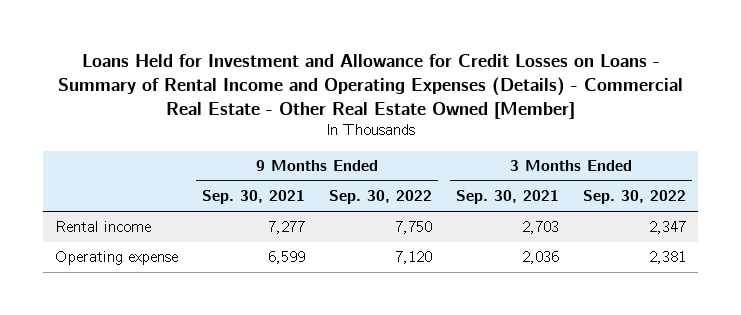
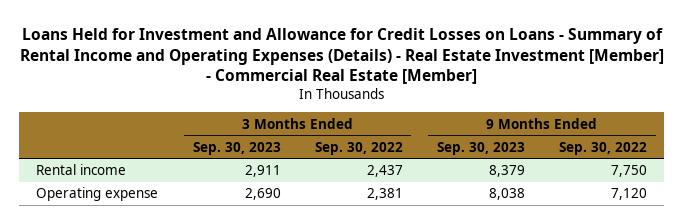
[57,54,683,119] Loans Held for Investment and Allowance for Credit Losses on Loans - Summary of Rental Income and Operating Expenses (Details) - Commercial Real Estate - Other Real Estate Owned [Member] -> [19,28,664,85] Loans Held for Investment and Allowance for Credit Losses on Loans - Summary of Rental Income and Operating Expenses (Details) - Real Estate Investment [Member] - Commercial Real Estate [Member]
[202,190,306,205] Sep. 30, 2021 -> none
[456,190,560,205] Sep. 30, 2021 -> none
none -> [192,141,281,155] Sep. 30, 2023
none -> [436,141,525,155] Sep. 30, 2023
[649,221,687,235] 2,347 -> [366,165,403,178] 2,437

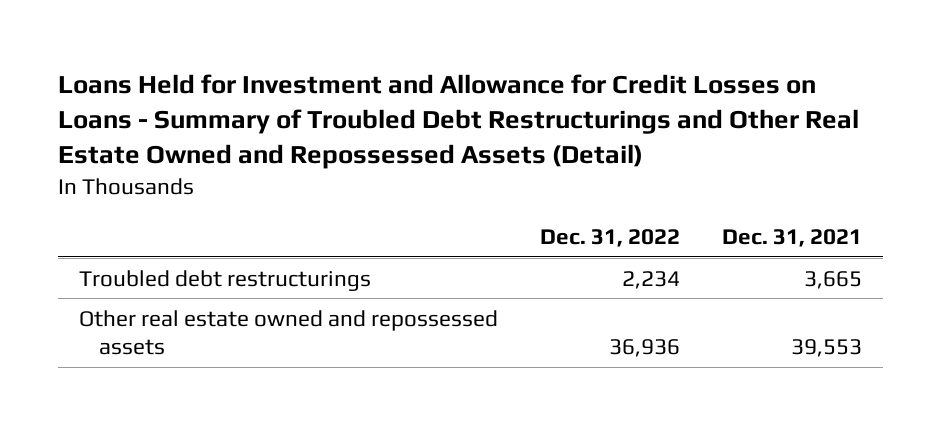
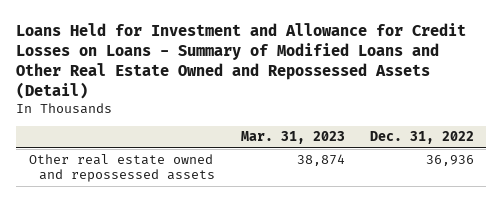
[58,74,860,170] Loans Held for Investment and Allowance for Credit Losses on Loans - Summary of Troubled Debt Restructurings and Other Real Estate Owned and Repossessed Assets (Detail) -> [15,22,466,99] Loans Held for Investment and Allowance for Credit Losses on Loans - Summary of Modified Loans and Other Real Estate Owned and Repossessed Assets (Detail)
[722,228,863,247] Dec. 31, 2021 -> none
none -> [240,131,345,145] Mar. 31, 2023
[79,269,372,291] Troubled debt restructurings -> none

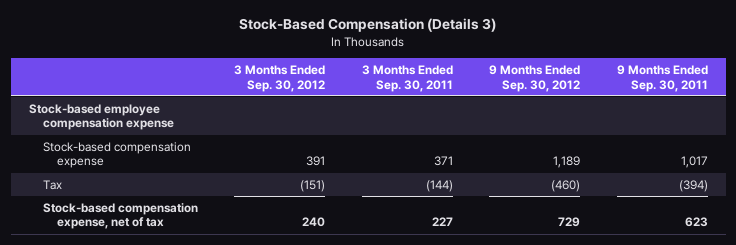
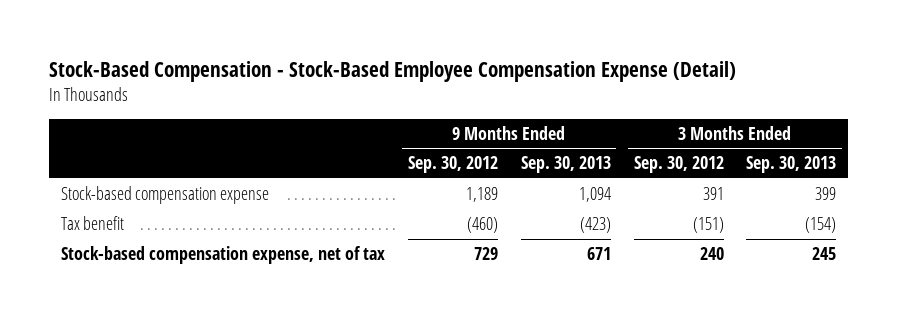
[239,18,497,33] Stock-Based Compensation (Details 3) -> [49,60,737,82] Stock-Based Compensation - Stock-Based Employee Compensation Expense (Detail)
[361,65,453,92] 3 Months Ended Sep. 30, 2011 -> none
[616,65,708,92] 9 Months Ended Sep. 30, 2011 -> none
none -> [520,156,611,174] Sep. 30, 2013
none -> [746,156,837,174] Sep. 30, 2013
[28,104,174,131] Stock-based employee compensation expense -> none
[42,180,62,191] Tax -> [60,216,124,231] Tax benefit

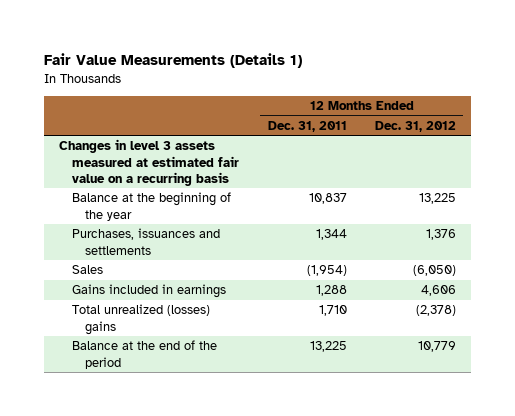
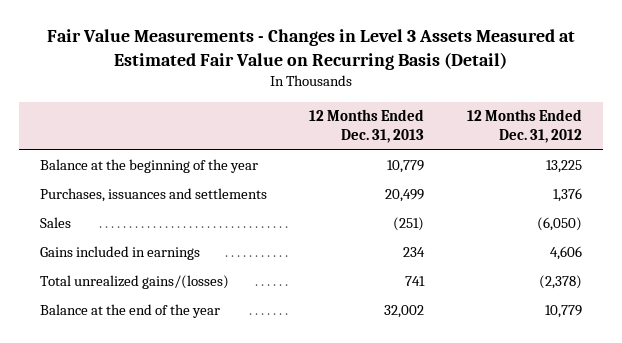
[44,52,303,68] Fair Value Measurements (Details 1) -> [46,29,575,70] Fair Value Measurements - Changes in Level 3 Assets Measured at Estimated Fair Value on Recurring Basis (Detail)
[267,121,347,133] Dec. 31, 2011 -> none
none -> [309,109,425,144] 12 Months Ended Dec. 31, 2013
[58,139,239,186] Changes in level 3 assets measured at estimated fair value on a recurring basis -> none
[71,304,210,335] Total unrealized (losses) gains -> [39,274,229,289] Total unrealized gains/(losses)
[71,340,217,369] Balance at the end of the period -> [39,303,220,318] Balance at the end of the year

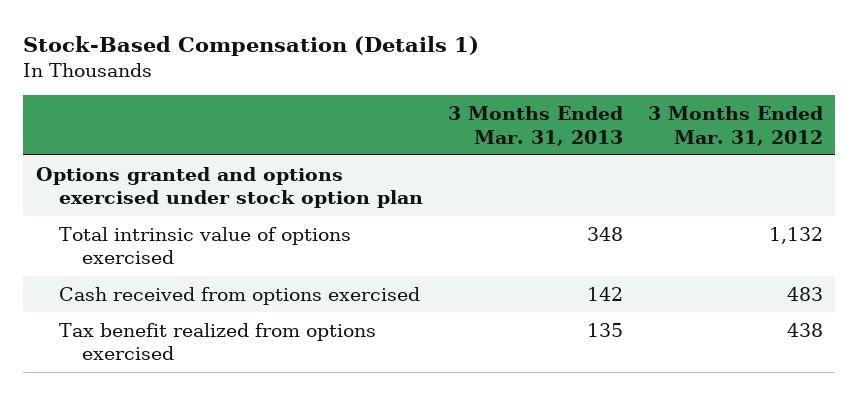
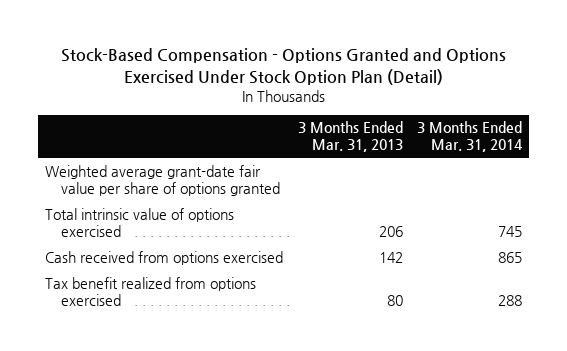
[23,35,480,56] Stock-Based Compensation (Details 1) -> [60,47,506,85] Stock-Based Compensation - Options Granted and Options Exercised Under Stock Option Plan (Detail)
[647,105,823,146] 3 Months Ended Mar. 31, 2012 -> none
none -> [416,121,523,153] 3 Months Ended Mar. 31, 2014
[35,166,423,209] Options granted and options exercised under stock option plan -> none
none -> [45,164,281,196] Weighted average grant-date fair value per share of options granted
[586,226,623,241] 348 -> [378,225,403,237] 206
[586,322,623,337] 135 -> [386,294,403,306] 80

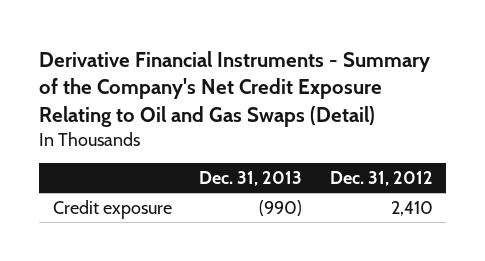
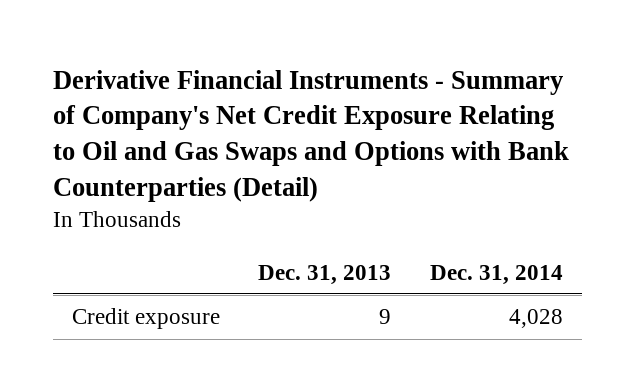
[38,50,430,127] Derivative Financial Instruments - Summary of the Company's Net Credit Exposure Relating to Oil and Gas Swaps (Detail) -> [52,69,569,202] Derivative Financial Instruments - Summary of Company's Net Credit Exposure Relating to Oil and Gas Swaps and Options with Bank Counterparties (Detail)
[329,171,433,187] Dec. 31, 2012 -> none
none -> [429,264,563,285] Dec. 31, 2014
[259,199,303,216] (990) -> [379,309,392,325] 9

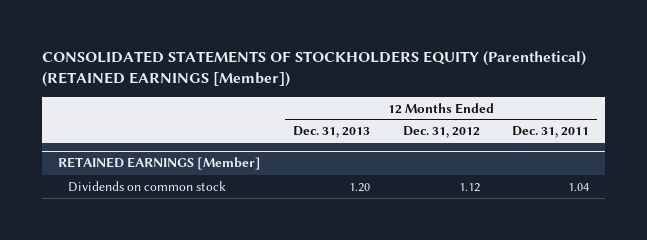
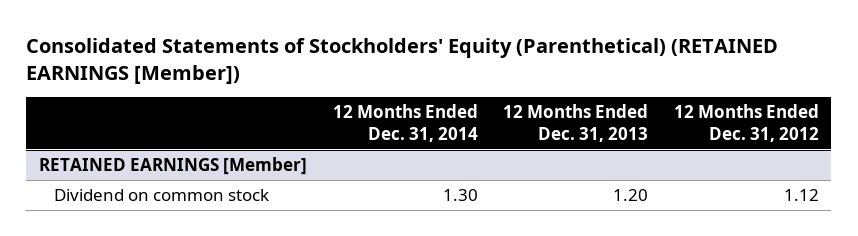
[41,51,586,88] CONSOLIDATED STATEMENTS OF STOCKHOLDERS EQUITY (Parenthetical) (RETAINED EARNINGS [Member]) -> [26,38,779,84] Consolidated Statements of Stockholders' Equity (Parenthetical) (RETAINED EARNINGS [Member])
[512,126,590,139] Dec. 31, 2011 -> none
none -> [332,104,478,143] 12 Months Ended Dec. 31, 2014
[68,180,227,192] Dividends on common stock -> [53,189,269,202] Dividend on common stock

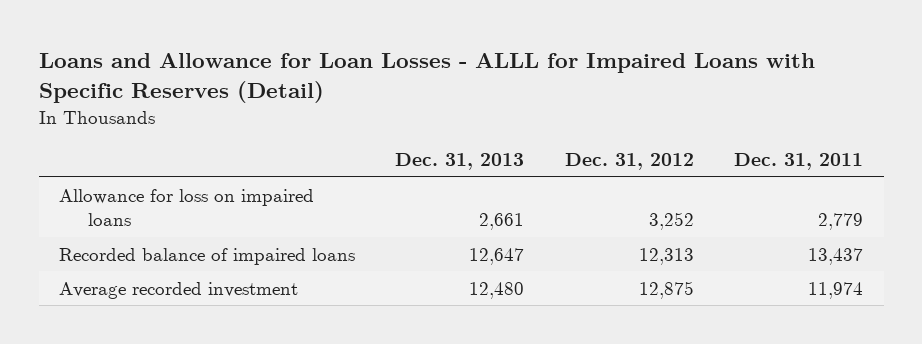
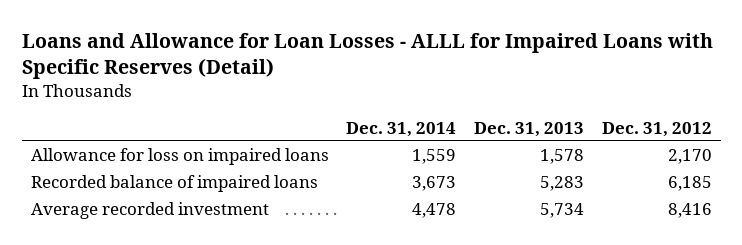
[734,153,864,171] Dec. 31, 2011 -> none
none -> [346,121,457,137] Dec. 31, 2014
[479,213,525,231] 2,661 -> [540,149,585,165] 1,578
[648,212,694,231] 3,252 -> [667,149,712,165] 2,170
[469,247,525,265] 12,647 -> [540,176,585,192] 5,283
[638,247,694,265] 12,313 -> [667,176,712,192] 6,185
[469,281,525,299] 12,480 -> [540,203,585,219] 5,734
[638,280,694,299] 12,875 -> [667,203,712,219] 8,416

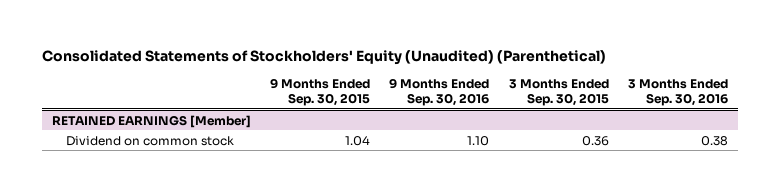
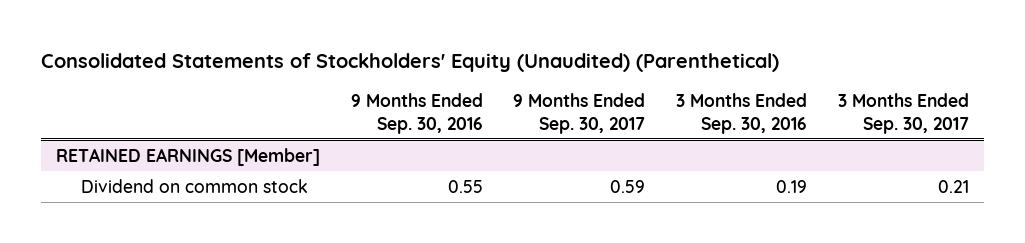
[270,77,371,106] 9 Months Ended Sep. 30, 2015 -> none
[508,78,609,106] 3 Months Ended Sep. 30, 2015 -> none
none -> [513,93,646,134] 9 Months Ended Sep. 30, 2017
none -> [837,93,969,134] 3 Months Ended Sep. 30, 2017
[467,135,490,146] 1.10 -> [447,179,483,193] 0.55
[701,135,729,146] 0.38 -> [775,179,807,193] 0.19

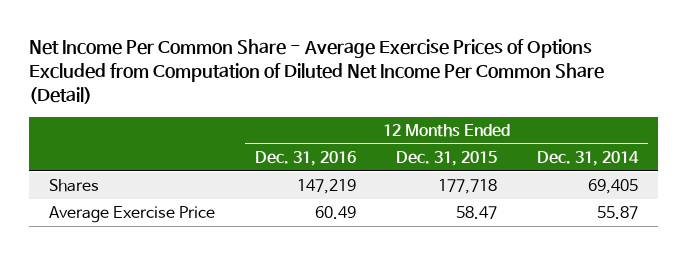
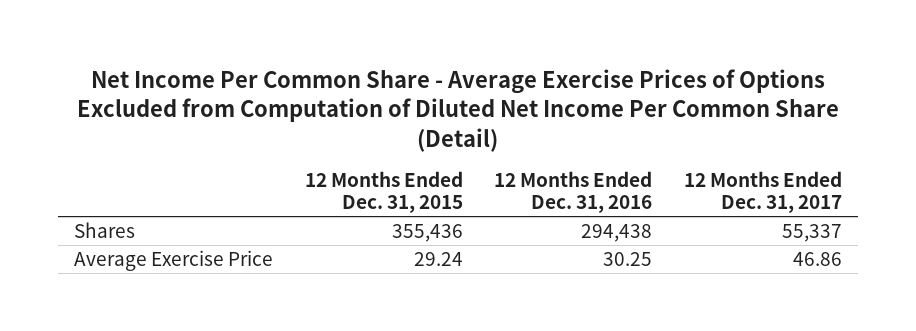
[537,150,640,166] Dec. 31, 2014 -> none
none -> [683,170,842,213] 12 Months Ended Dec. 31, 2017
[297,179,357,195] 147,219 -> [581,224,653,243] 294,438
[438,179,498,195] 177,718 -> [391,224,463,243] 355,436
[315,206,357,220] 60.49 -> [603,252,653,267] 30.25
[456,206,498,220] 58.47 -> [413,252,463,267] 29.24

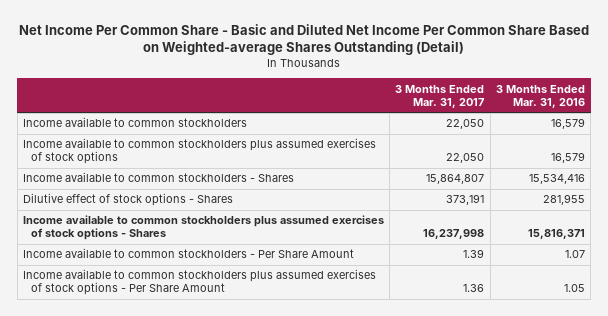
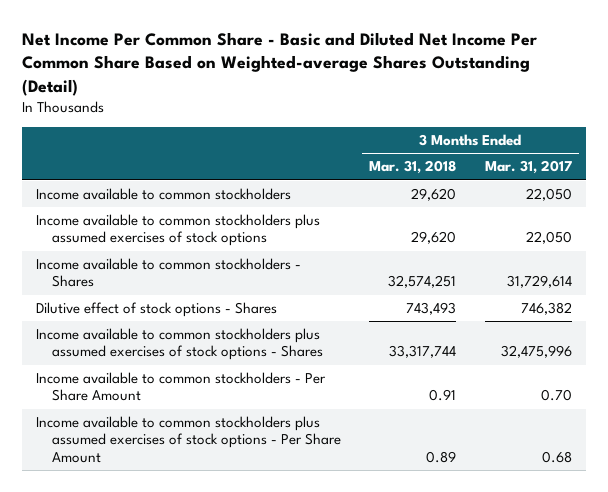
[495,84,585,108] 3 Months Ended Mar. 31, 2016 -> none
none -> [369,160,457,175] Mar. 31, 2018
[426,174,485,185] 15,864,807 -> [506,275,572,289] 31,729,614
[446,194,485,206] 373,191 -> [520,302,572,316] 746,382
[423,229,485,240] 16,237,998 -> [500,345,572,359] 32,475,996
[463,249,485,259] 1.39 -> [540,389,572,402] 0.70
[463,284,485,293] 1.36 -> [541,450,572,463] 0.68

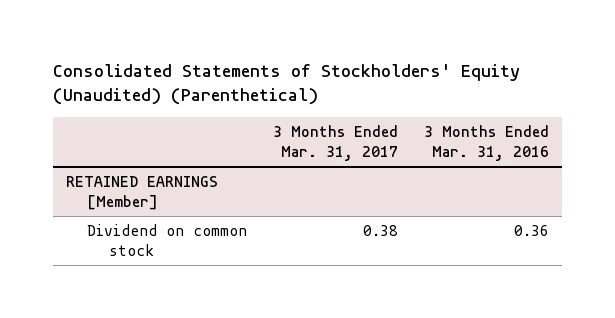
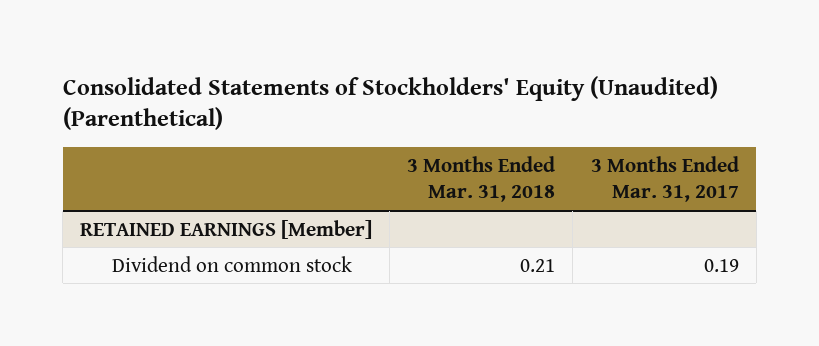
[424,124,550,161] 3 Months Ended Mar. 31, 2016 -> none
none -> [407,155,556,203] 3 Months Ended Mar. 31, 2018
[363,225,399,237] 0.38 -> [703,258,739,272] 0.19

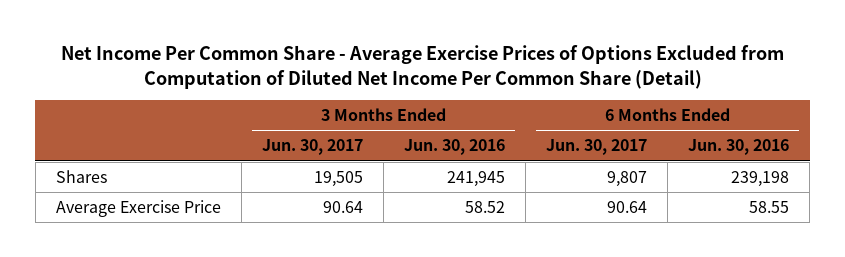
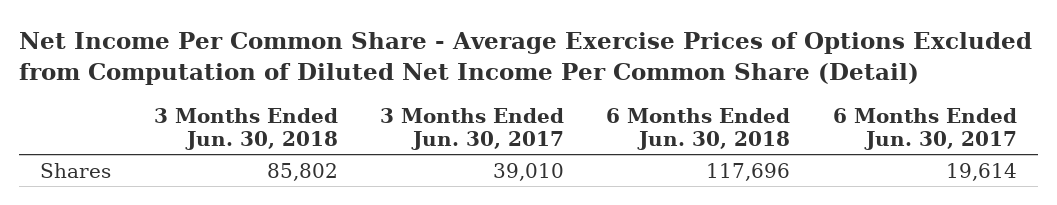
[404,139,506,156] Jun. 30, 2016 -> none
[688,139,790,156] Jun. 30, 2016 -> none
none -> [153,107,338,150] 3 Months Ended Jun. 30, 2018
none -> [606,107,791,150] 6 Months Ended Jun. 30, 2018
[55,199,221,217] Average Exercise Price -> none
[313,170,363,187] 19,505 -> [492,162,564,181] 39,010
[607,170,648,187] 9,807 -> [945,162,1017,181] 19,614

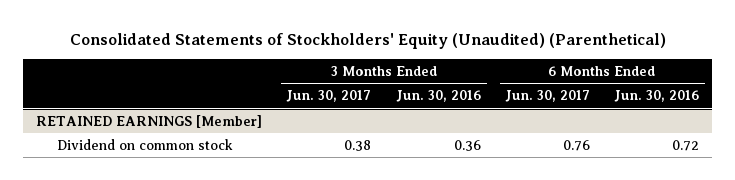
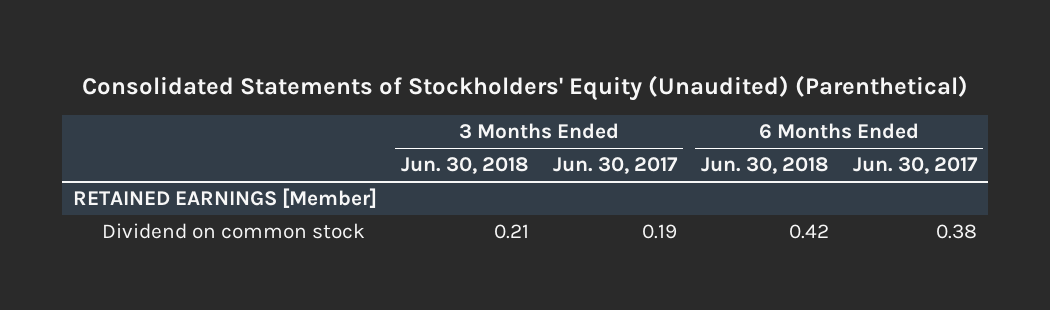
[395,90,481,103] Jun. 30, 2016 -> none
[614,90,700,103] Jun. 30, 2016 -> none
none -> [401,157,530,175] Jun. 30, 2018
none -> [700,157,829,175] Jun. 30, 2018
[344,140,372,152] 0.38 -> [642,224,678,240] 0.19
[562,140,590,152] 0.76 -> [935,224,977,240] 0.38

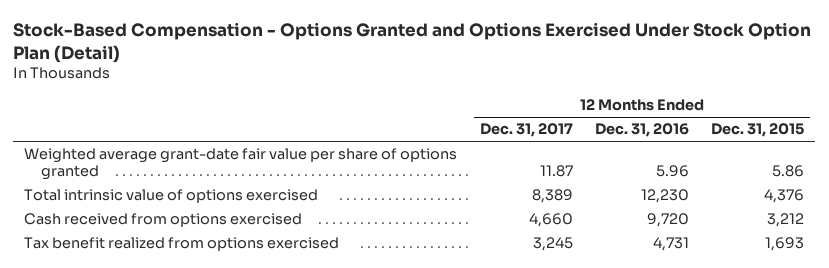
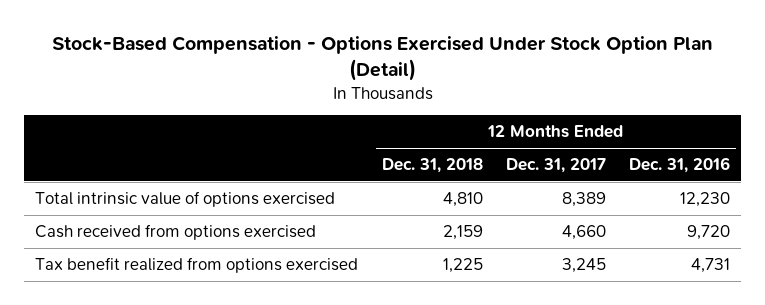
[13,21,812,63] Stock-Based Compensation - Options Granted and Options Exercised Under Stock Option Plan (Detail) -> [51,35,713,81] Stock-Based Compensation - Options Exercised Under Stock Option Plan (Detail)
[711,123,805,138] Dec. 31, 2015 -> none
none -> [381,158,483,174] Dec. 31, 2018
[24,148,458,181] Weighted average grant-date fair value per share of options granted -> none

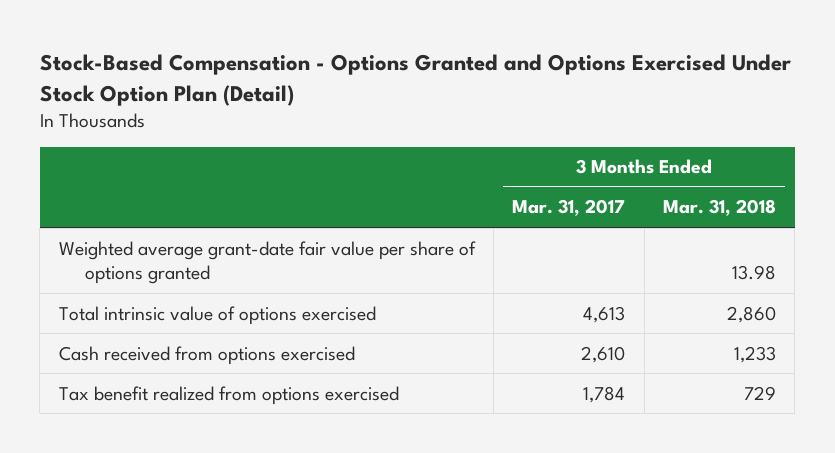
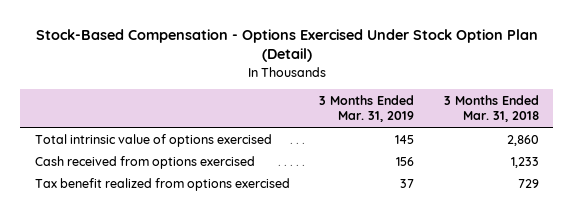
[39,54,791,106] Stock-Based Compensation - Options Granted and Options Exercised Under Stock Option Plan (Detail) -> [35,28,538,63] Stock-Based Compensation - Options Exercised Under Stock Option Plan (Detail)
[512,199,626,217] Mar. 31, 2017 -> none
none -> [319,94,415,123] 3 Months Ended Mar. 31, 2019
[58,240,476,285] Weighted average grant-date fair value per share of options granted -> none

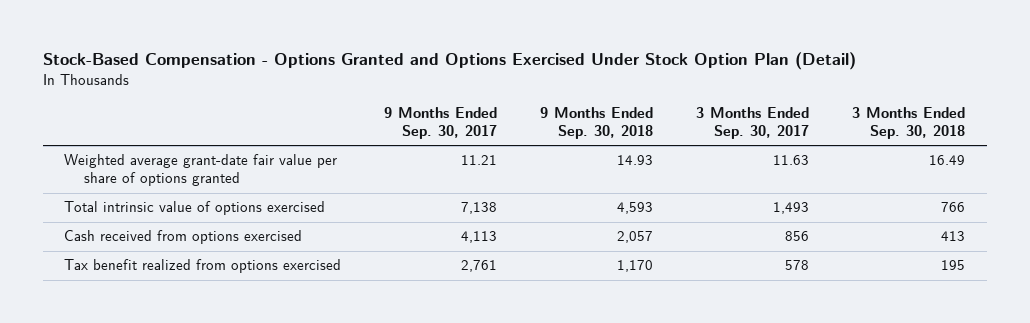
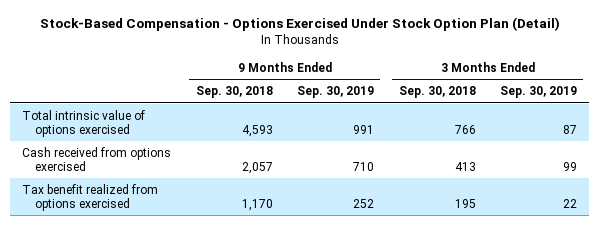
[42,52,856,71] Stock-Based Compensation - Options Granted and Options Exercised Under Stock Option Plan (Detail) -> [39,17,560,32] Stock-Based Compensation - Options Exercised Under Stock Option Plan (Detail)
[384,107,498,140] 9 Months Ended Sep. 30, 2017 -> none
[696,107,810,140] 3 Months Ended Sep. 30, 2017 -> none
none -> [297,86,375,99] Sep. 30, 2019
none -> [500,86,578,99] Sep. 30, 2019
[64,154,338,187] Weighted average grant-date fair value per share of options granted -> none

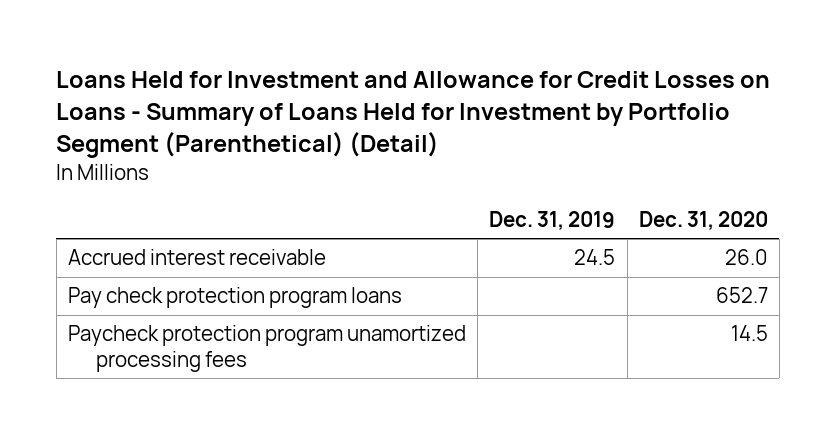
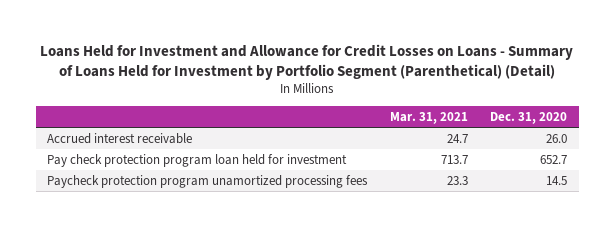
[489,210,616,230] Dec. 31, 2019 -> none
none -> [389,111,468,124] Mar. 31, 2021
[67,287,402,309] Pay check protection program loans -> [46,153,347,167] Pay check protection program loan held for investment

